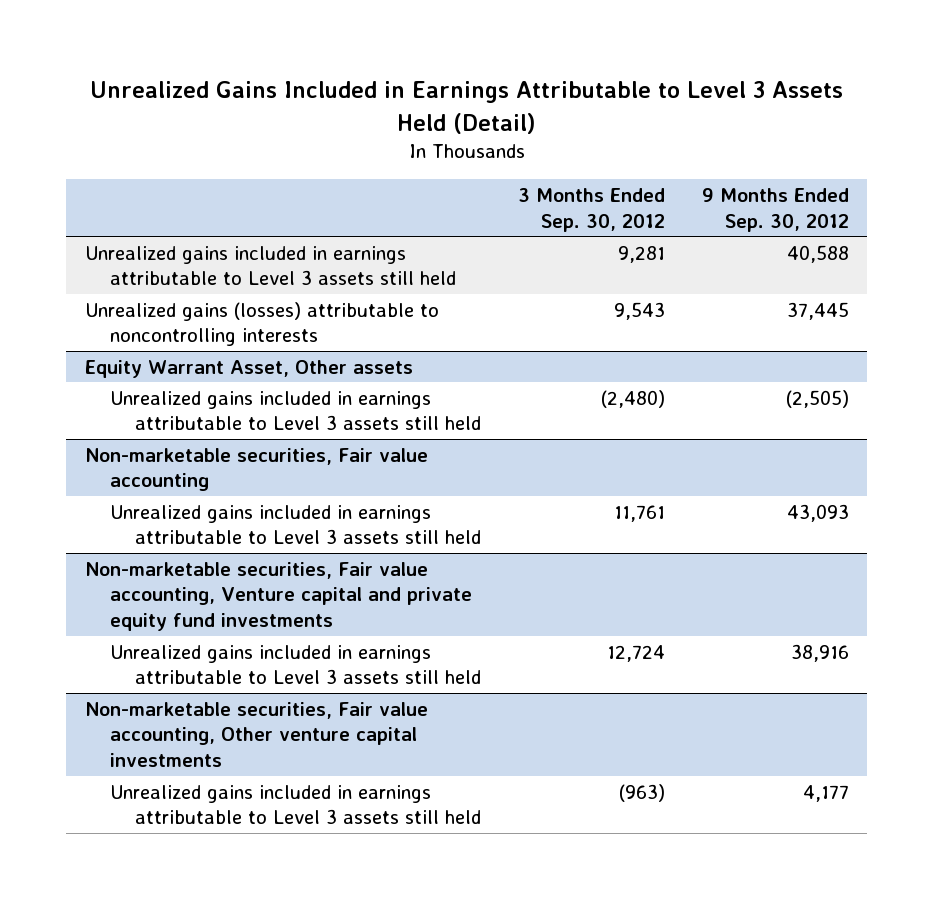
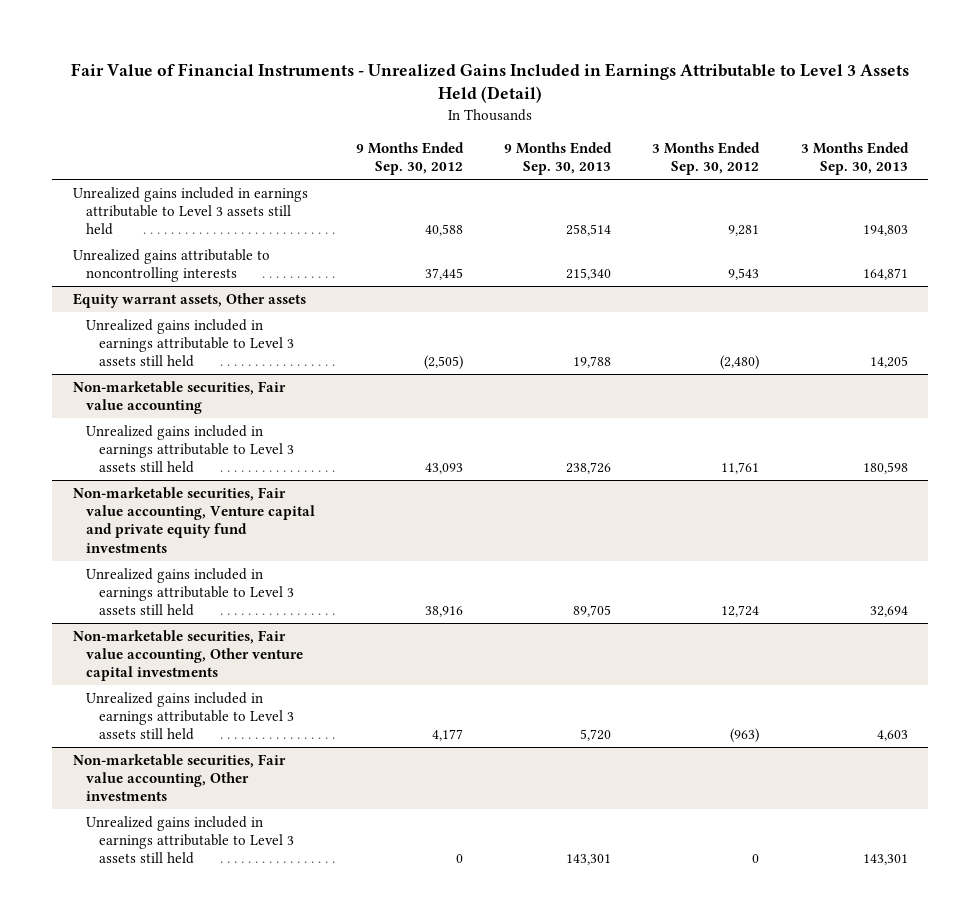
[89,81,843,134] Unrealized Gains Included in Earnings Attributable to Level 3 Assets Held (Detail) -> [71,62,910,104] Fair Value of Financial Instruments - Unrealized Gains Included in Earnings Attributable to Level 3 Assets Held (Detail)
none -> [504,141,613,176] 9 Months Ended Sep. 30, 2013
none -> [800,141,909,176] 3 Months Ended Sep. 30, 2013
[84,301,439,347] Unrealized gains (losses) attributable to noncontrolling interests -> [72,248,270,283] Unrealized gains attributable to noncontrolling interests
[84,359,413,378] Equity Warrant Asset, Other assets -> [72,292,306,308] Equity warrant assets, Other assets
none -> [72,753,286,802] Non-marketable securities, Fair value accounting, Other investments
none -> [85,815,294,865] Unrealized gains included in earnings attributable to Level 3 assets still held

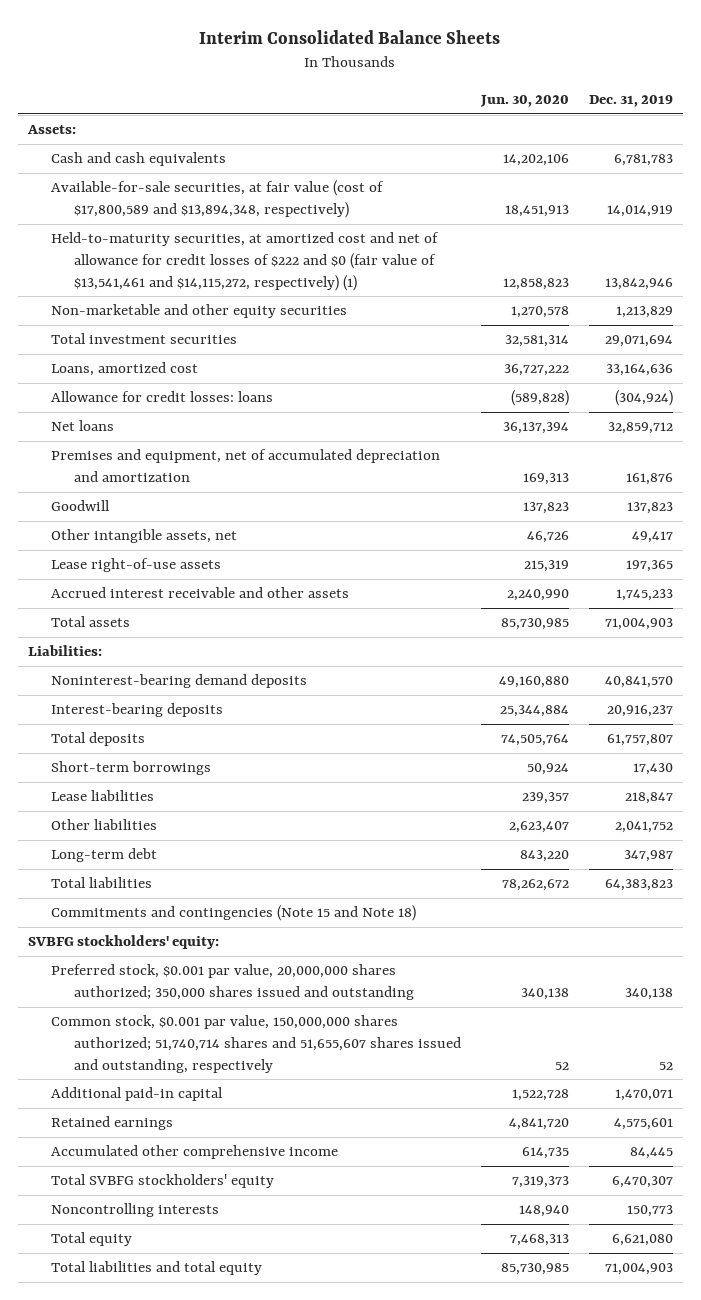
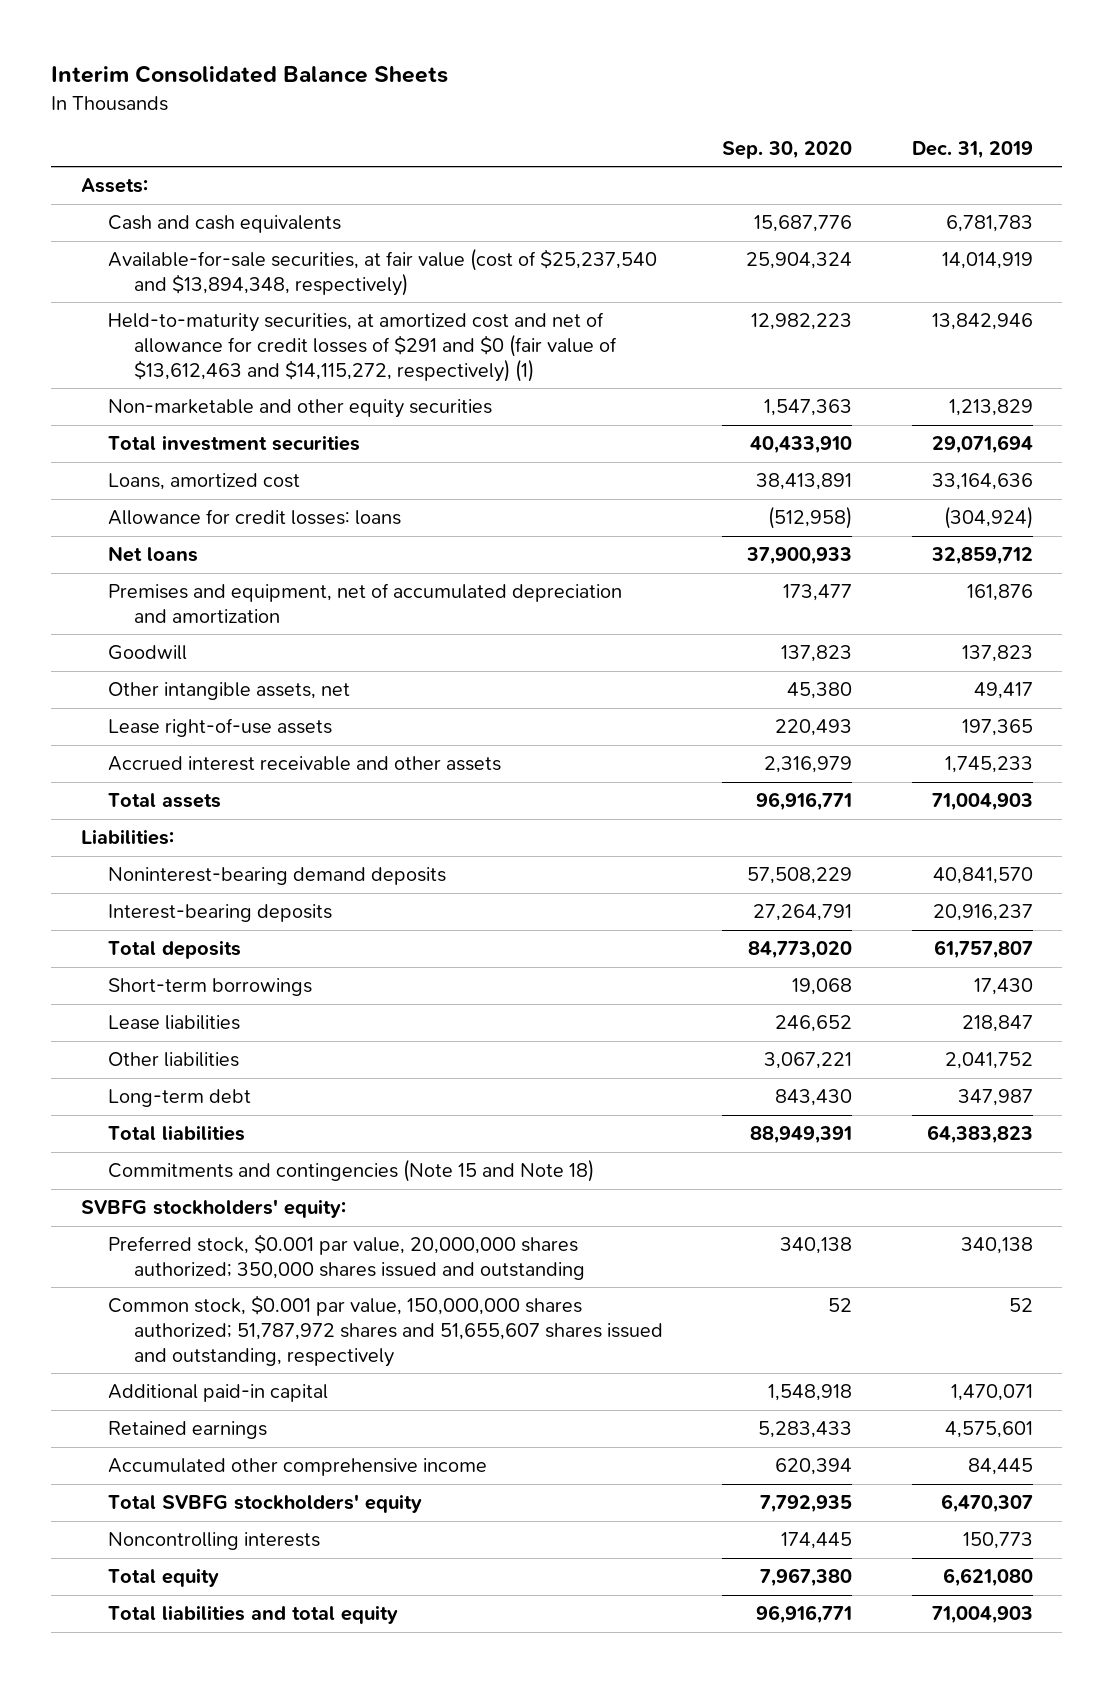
[479,95,569,108] Jun. 30, 2020 -> none
none -> [722,140,853,159] Sep. 30, 2020
[50,180,384,219] Available-for-sale securities, at fair value (cost of $17,800,589 and $13,894,348, respectively) -> [107,248,657,296] Available-for-sale securities, at fair value (cost of $25,237,540 and $13,894,348, respectively)
[50,232,439,291] Held-to-maturity securities, at amortized cost and net of allowance for credit losses of $222 and $0 (fair value of $13,541,461 and $14,115,272, respectively) (1) -> [107,312,618,382] Held-to-maturity securities, at amortized cost and net of allowance for credit losses of $291 and $0 (fair value of $13,612,463 and $14,115,272, respectively) (1)
[50,1015,461,1073] Common stock, $0.001 par value, 150,000,000 shares authorized; 51,740,714 shares and 51,655,607 shares issued and outstanding, respectively -> [107,1295,664,1367] Common stock, $0.001 par value, 150,000,000 shares authorized; 51,787,972 shares and 51,655,607 shares issued and outstanding, respectively

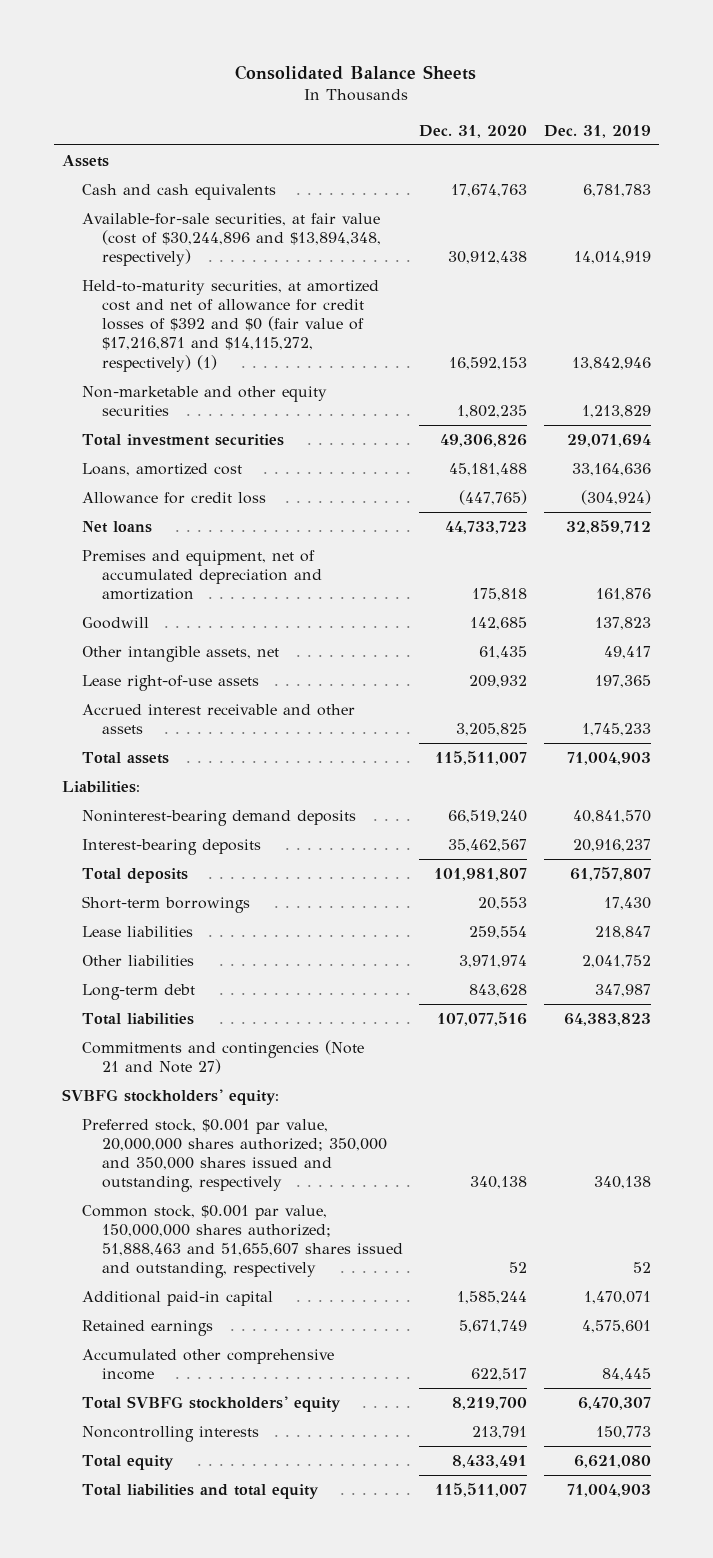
[51,65,449,84] Interim Consolidated Balance Sheets -> [235,64,477,80] Consolidated Balance Sheets
[722,140,853,159] Sep. 30, 2020 -> none
none -> [419,124,528,138] Dec. 31, 2020
[80,178,148,194] Assets: -> [62,154,110,167] Assets
[107,248,657,296] Available-for-sale securities, at fair value (cost of $25,237,540 and $13,894,348, respectively) -> [81,212,381,267] Available-for-sale securities, at fair value (cost of $30,244,896 and $13,894,348, respectively)
[107,312,618,382] Held-to-maturity securities, at amortized cost and net of allowance for credit losses of $291 and $0 (fair value of $13,612,463 and $14,115,272, respectively) (1) -> [81,279,379,372] Held-to-maturity securities, at amortized cost and net of allowance for credit losses of $392 and $0 (fair value of $17,216,871 and $14,115,272, respectively) (1)
[107,509,401,526] Allowance for credit losses: loans -> [81,491,266,504] Allowance for credit loss
[107,1159,594,1183] Commitments and contingencies (Note 15 and Note 18) -> [81,1039,364,1075] Commitments and contingencies (Note 21 and Note 27)
[107,1234,586,1280] Preferred stock, $0.001 par value, 20,000,000 shares authorized; 350,000 shares issued and outstanding -> [81,1118,387,1193] Preferred stock, $0.001 par value, 20,000,000 shares authorized; 350,000 and 350,000 shares issued and outstanding, respectively
[107,1295,664,1367] Common stock, $0.001 par value, 150,000,000 shares authorized; 51,787,972 shares and 51,655,607 shares issued and outstanding, respectively -> [81,1204,403,1279] Common stock, $0.001 par value, 150,000,000 shares authorized; 51,888,463 and 51,655,607 shares issued and outstanding, respectively

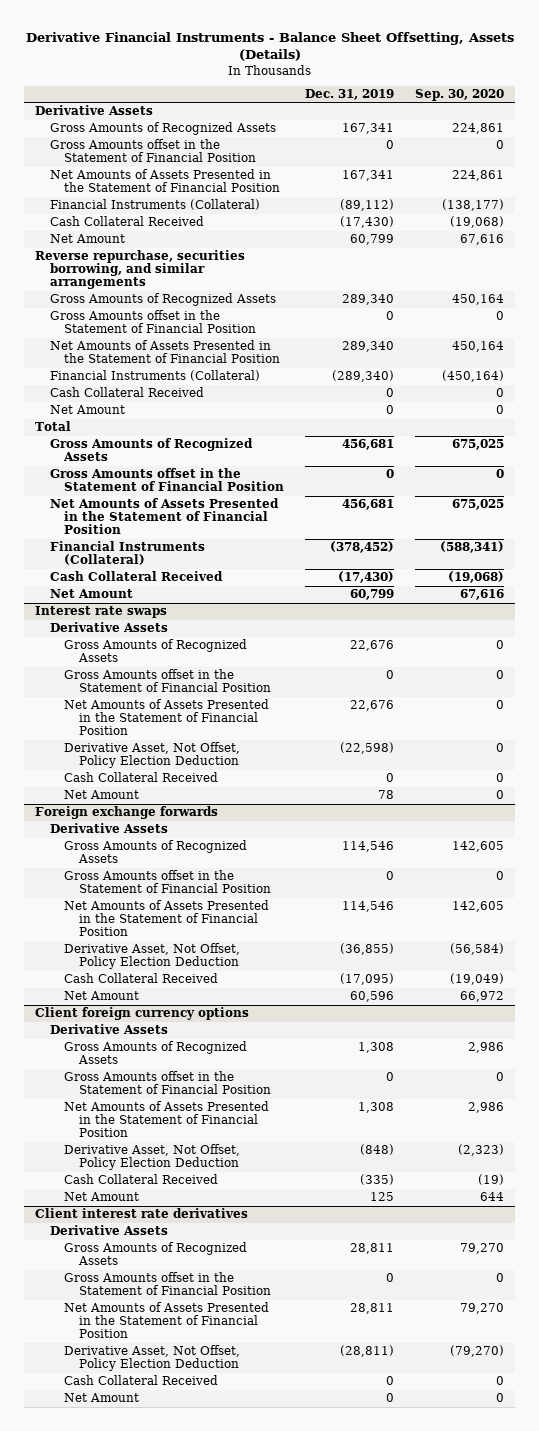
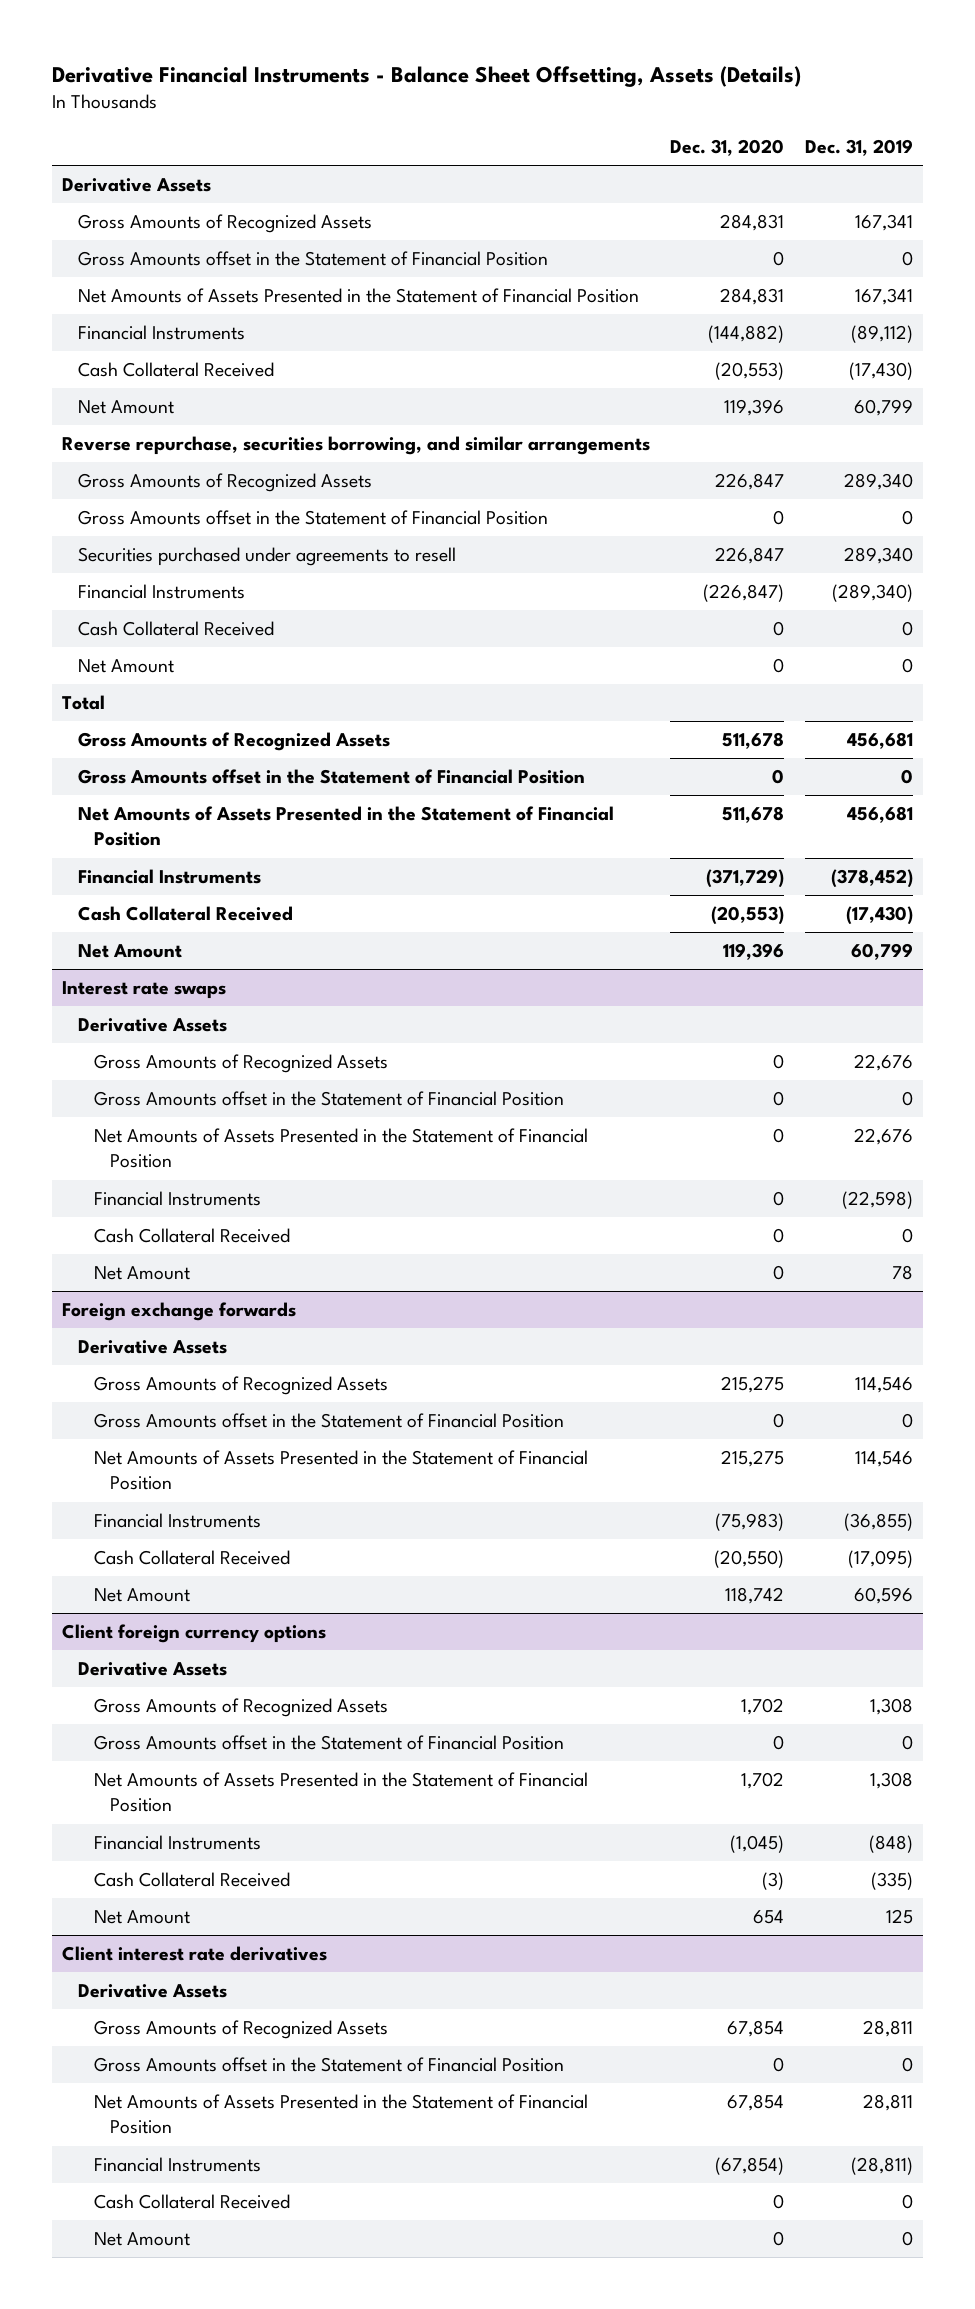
[415,89,505,102] Sep. 30, 2020 -> none
none -> [670,139,785,157] Dec. 31, 2020
[49,199,260,211] Financial Instruments (Collateral) -> [78,325,246,341] Financial Instruments
[49,340,281,364] Net Amounts of Assets Presented in the Statement of Financial Position -> [78,547,457,567] Securities purchased under agreements to resell
[49,370,260,382] Financial Instruments (Collateral) -> [78,584,246,600] Financial Instruments
[49,541,205,566] Financial Instruments (Collateral) -> [78,869,262,885] Financial Instruments
[64,742,241,769] Derivative Asset, Not Offset, Policy Election Deduction -> [94,1191,262,1207] Financial Instruments
[64,943,241,970] Derivative Asset, Not Offset, Policy Election Deduction -> [94,1513,262,1529] Financial Instruments
[64,1144,241,1171] Derivative Asset, Not Offset, Policy Election Deduction -> [94,1835,262,1851] Financial Instruments
[64,1345,241,1372] Derivative Asset, Not Offset, Policy Election Deduction -> [94,2157,262,2173] Financial Instruments

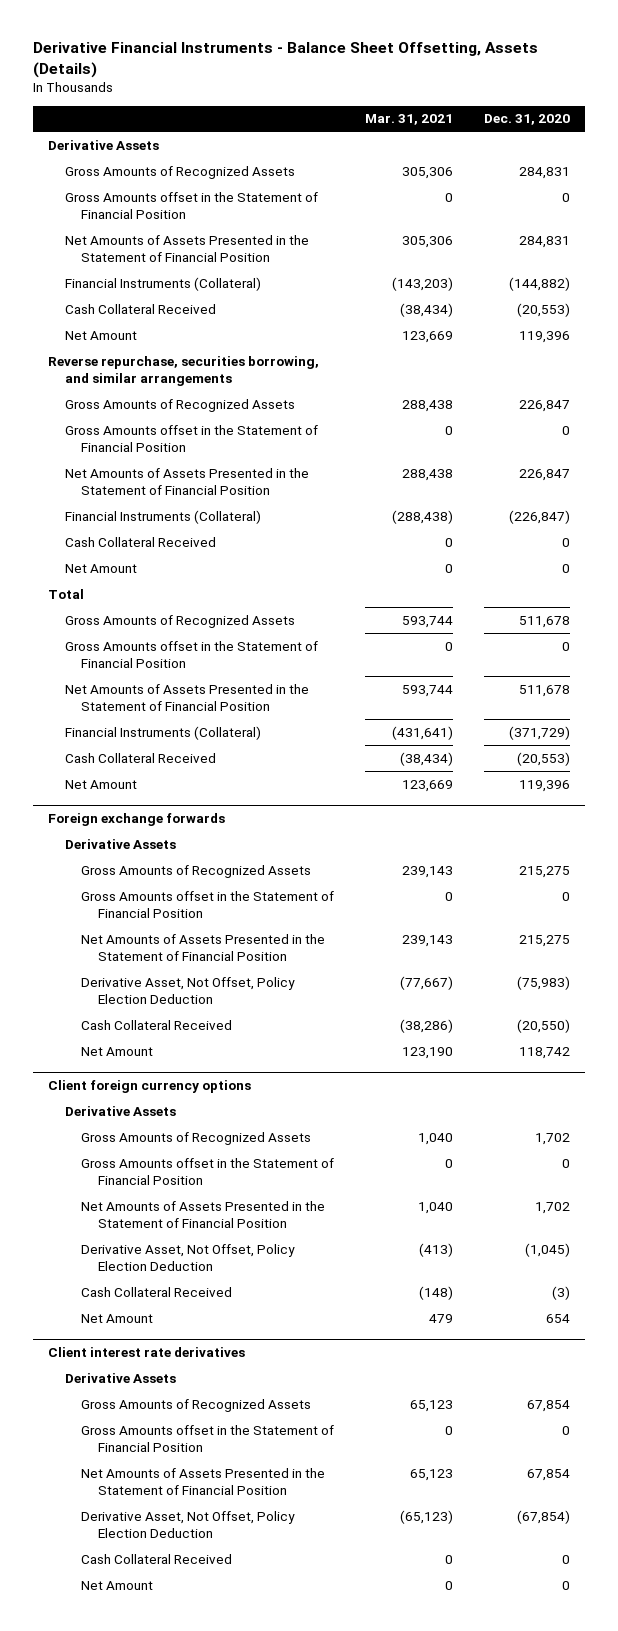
[804,139,913,157] Dec. 31, 2019 -> none
none -> [364,114,453,126] Mar. 31, 2021
[78,325,246,341] Financial Instruments -> [64,276,261,291] Financial Instruments (Collateral)
[78,547,457,567] Securities purchased under agreements to resell -> [64,467,309,496] Net Amounts of Assets Presented in the Statement of Financial Position
[78,584,246,600] Financial Instruments -> [64,509,261,524] Financial Instruments (Collateral)
[78,869,262,885] Financial Instruments -> [64,725,261,740] Financial Instruments (Collateral)
[62,981,227,1000] Interest rate swaps -> none
[78,1018,228,1033] Derivative Assets -> none
[94,1054,389,1074] Gross Amounts of Recognized Assets -> none
[94,1091,565,1107] Gross Amounts offset in the Statement of Financial Position -> none
[94,1128,589,1169] Net Amounts of Assets Presented in the Statement of Financial Position -> none
[94,1191,262,1207] Financial Instruments -> none
[94,1228,291,1244] Cash Collateral Received -> none
[94,1266,191,1281] Net Amount -> none
[94,1513,262,1529] Financial Instruments -> [81,976,296,1005] Derivative Asset, Not Offset, Policy Election Deduction
[94,1835,262,1851] Financial Instruments -> [81,1243,296,1272] Derivative Asset, Not Offset, Policy Election Deduction
[94,2157,262,2173] Financial Instruments -> [81,1510,296,1539] Derivative Asset, Not Offset, Policy Election Deduction

